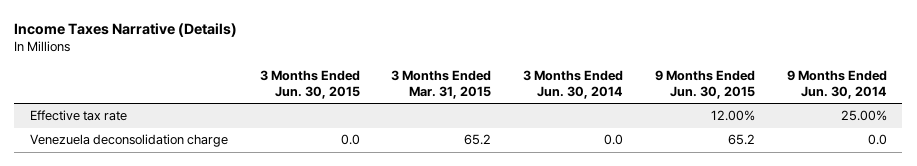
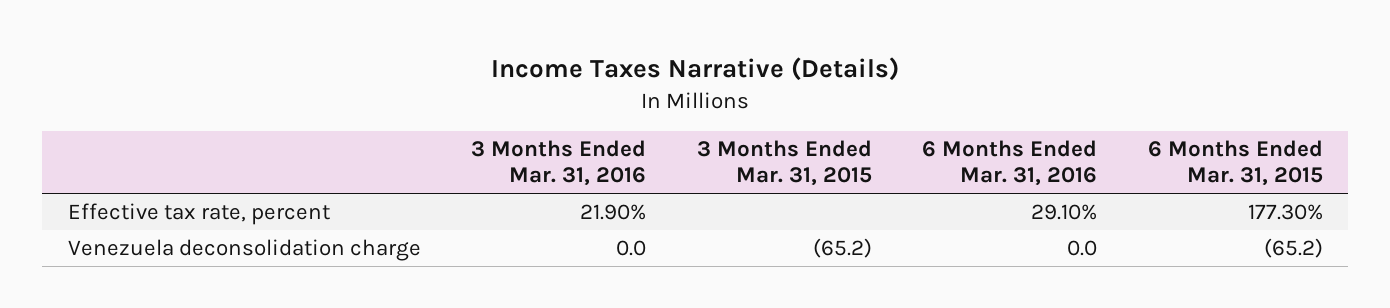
[259,70,360,99] 3 Months Ended Jun. 30, 2015 -> none
[523,70,624,99] 3 Months Ended Jun. 30, 2014 -> none
[654,70,755,99] 9 Months Ended Jun. 30, 2015 -> none
[786,70,887,99] 9 Months Ended Jun. 30, 2014 -> none
none -> [471,139,647,187] 3 Months Ended Mar. 31, 2016
none -> [922,139,1098,187] 6 Months Ended Mar. 31, 2016
none -> [1147,139,1323,187] 6 Months Ended Mar. 31, 2015
[30,110,128,122] Effective tax rate -> [67,203,330,226] Effective tax rate, percent
[464,134,492,146] 65.2 -> [812,238,872,259] (65.2)

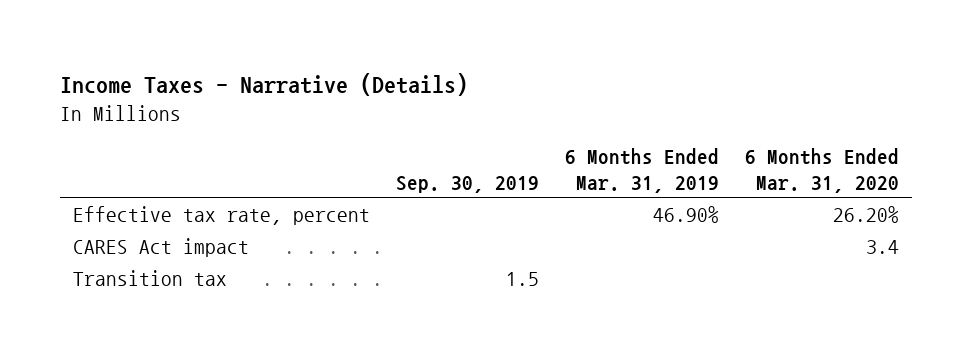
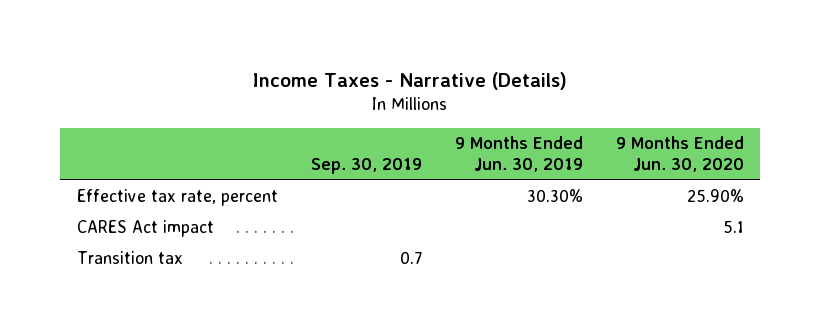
[564,147,719,193] 6 Months Ended Mar. 31, 2019 -> none
[744,147,899,193] 6 Months Ended Mar. 31, 2020 -> none
none -> [454,135,583,172] 9 Months Ended Jun. 30, 2019
none -> [615,135,744,172] 9 Months Ended Jun. 30, 2020
[505,272,539,287] 1.5 -> [399,251,422,265] 0.7

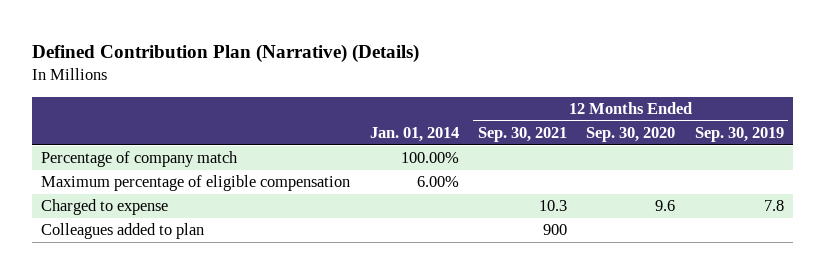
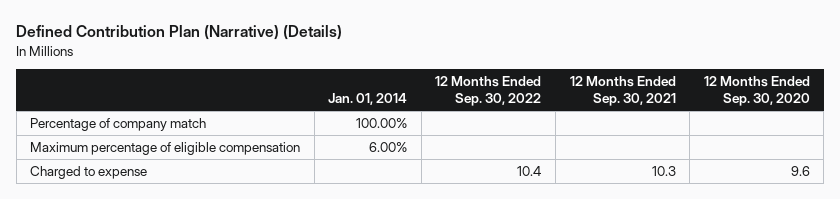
[694,127,784,143] Sep. 30, 2019 -> none
none -> [435,76,542,107] 12 Months Ended Sep. 30, 2022
[41,223,205,240] Colleagues added to plan -> none

